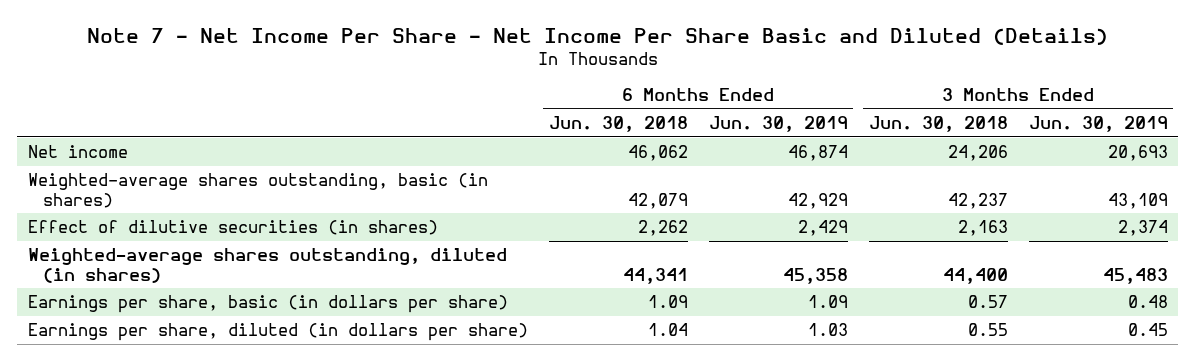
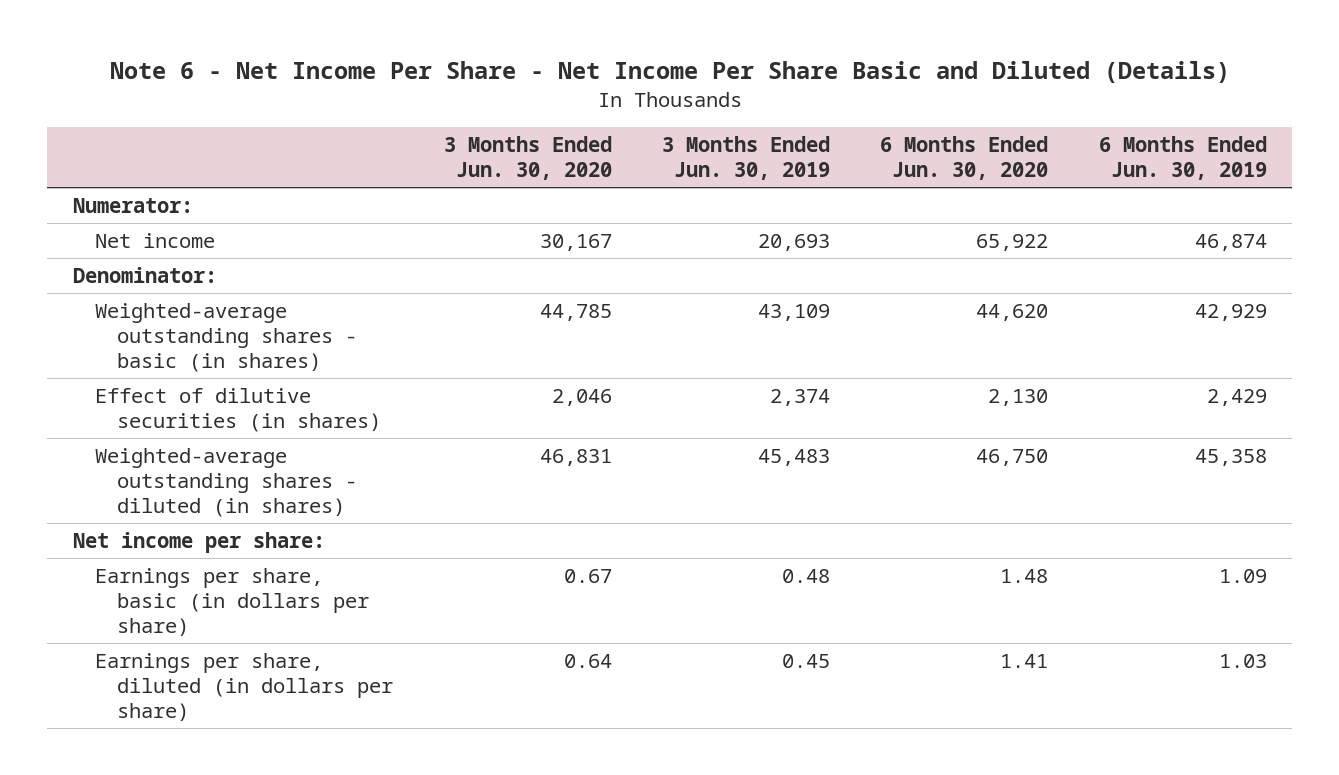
[86,27,1108,45] Note 7 - Net Income Per Share - Net Income Per Share Basic and Diluted (Details) -> [109,61,1230,84] Note 6 - Net Income Per Share - Net Income Per Share Basic and Diluted (Details)
[548,116,688,133] Jun. 30, 2018 -> none
[868,116,1008,133] Jun. 30, 2018 -> none
none -> [443,136,612,181] 3 Months Ended Jun. 30, 2020
none -> [880,136,1049,181] 6 Months Ended Jun. 30, 2020
none -> [72,198,193,214] Numerator:
none -> [72,267,217,284] Denominator:
[27,173,488,208] Weighted-average shares outstanding, basic (in shares) -> [94,303,358,373] Weighted-average outstanding shares - basic (in shares)
[27,248,507,283] Weighted-average shares outstanding, diluted (in shares) -> [94,448,358,518] Weighted-average outstanding shares - diluted (in shares)
none -> [72,532,325,554] Net income per share:

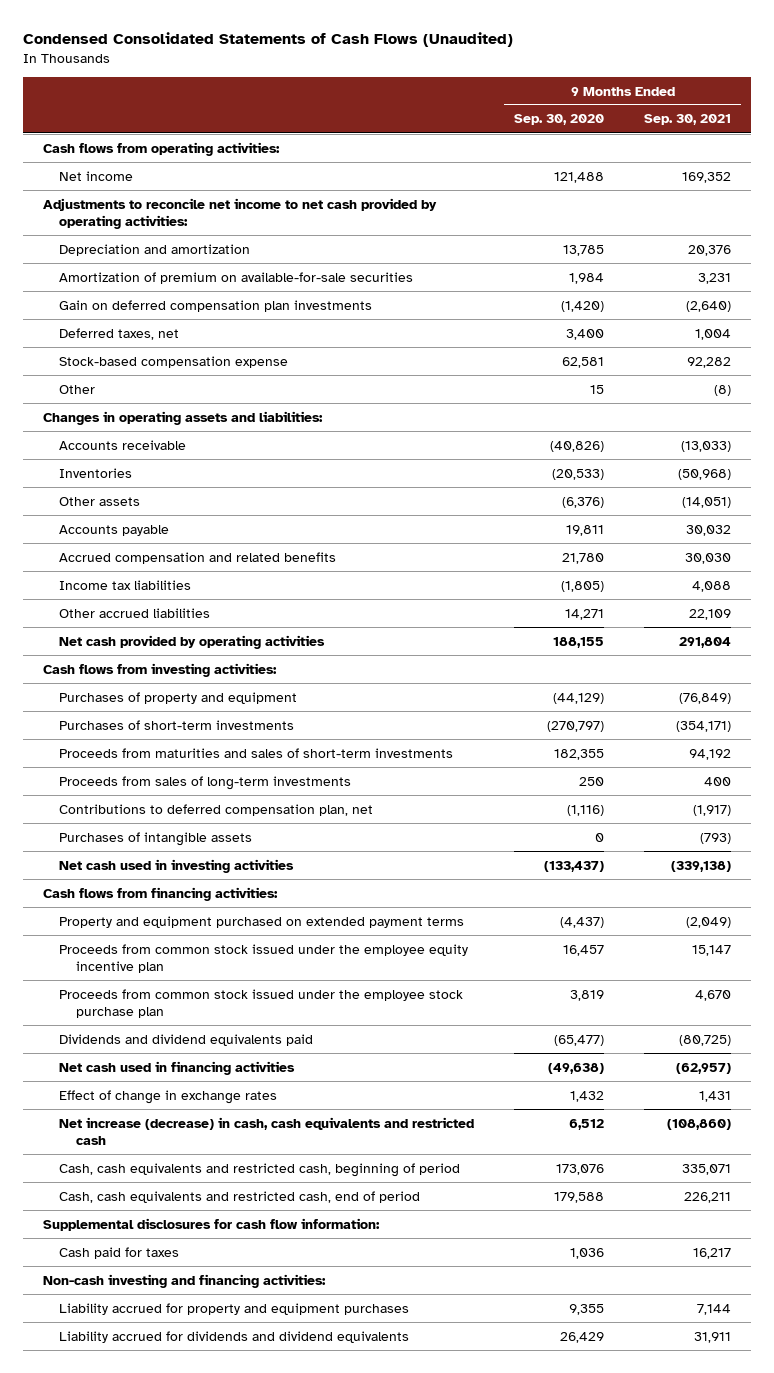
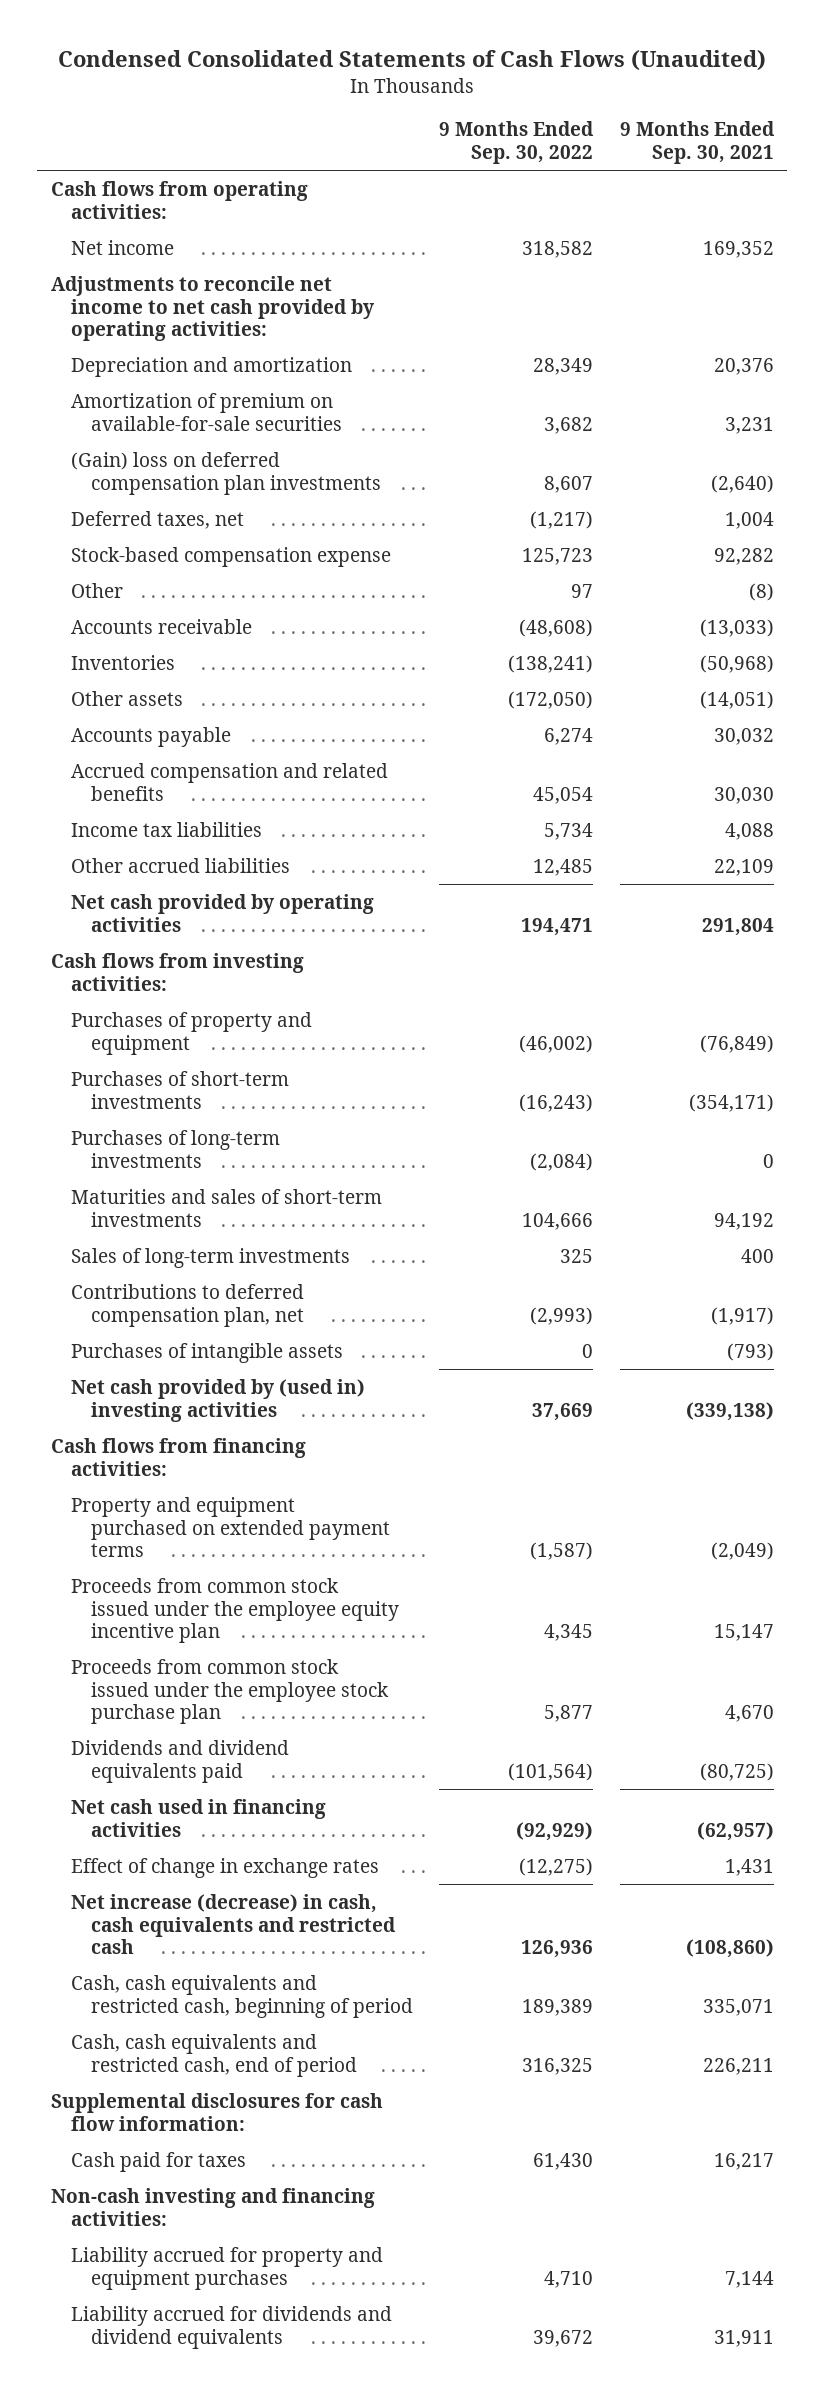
[514,114,605,126] Sep. 30, 2020 -> none
none -> [439,121,595,165] 9 Months Ended Sep. 30, 2022
[59,299,373,312] Gain on deferred compensation plan investments -> [70,451,381,495] (Gain) loss on deferred compensation plan investments
[42,410,323,425] Changes in operating assets and liabilities: -> none
none -> [70,1129,280,1168] Purchases of long-term investments
[59,747,454,758] Proceeds from maturities and sales of short-term investments -> [70,1188,382,1227] Maturities and sales of short-term investments
[59,775,352,790] Proceeds from sales of long-term investments -> [70,1247,350,1268] Sales of long-term investments
[59,858,295,873] Net cash used in investing activities -> [70,1378,365,1422] Net cash provided by (used in) investing activities

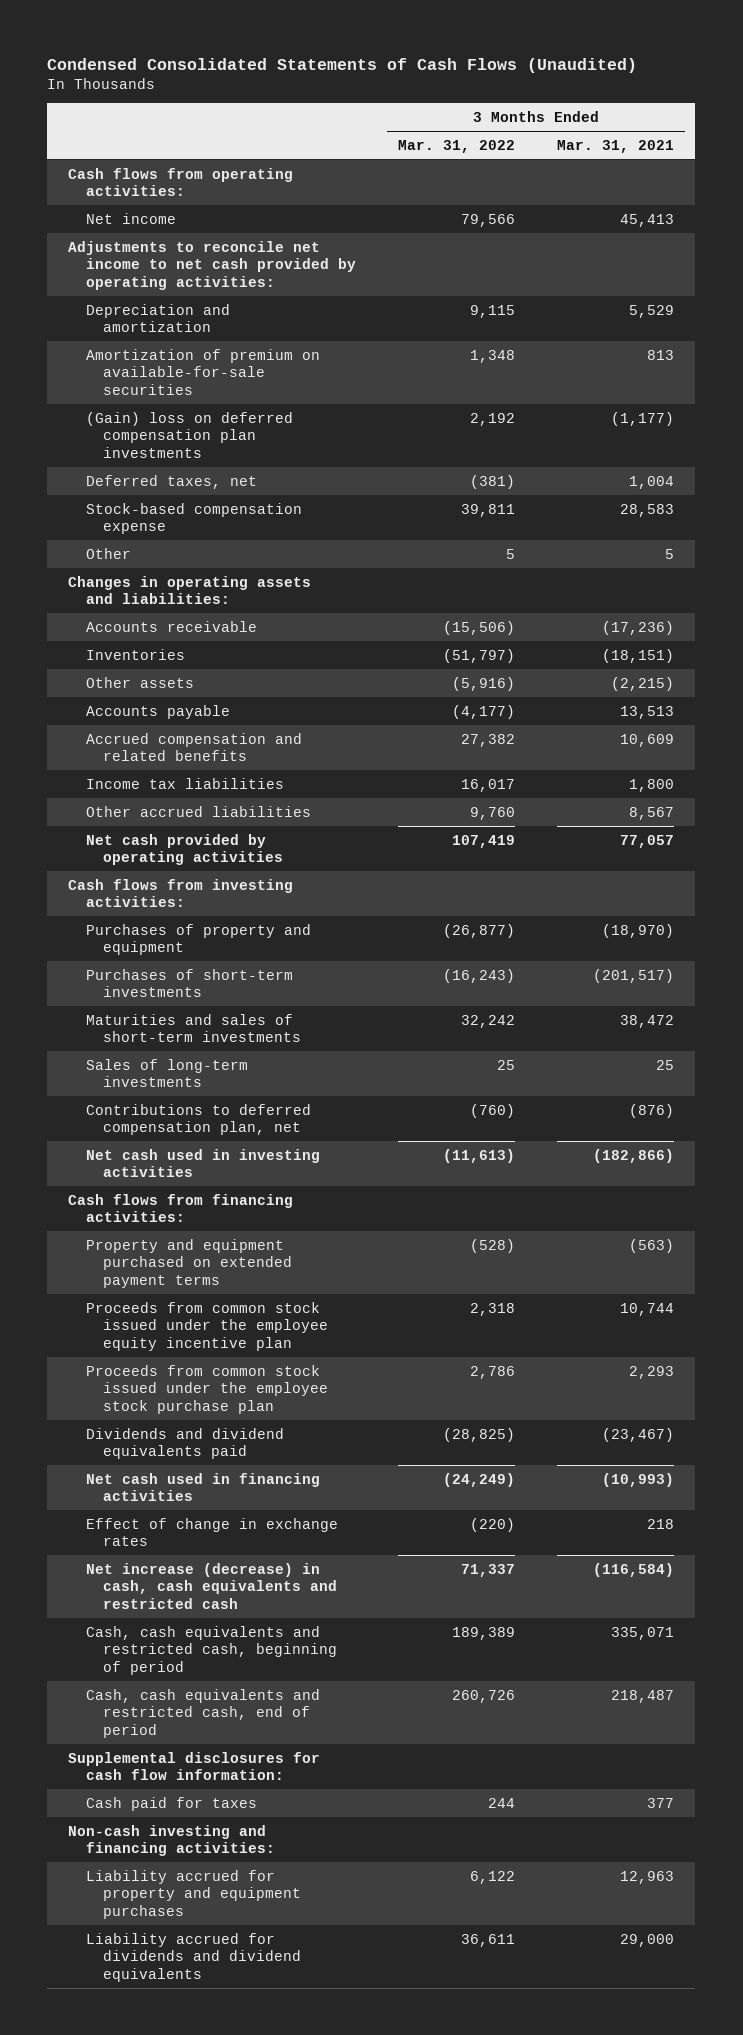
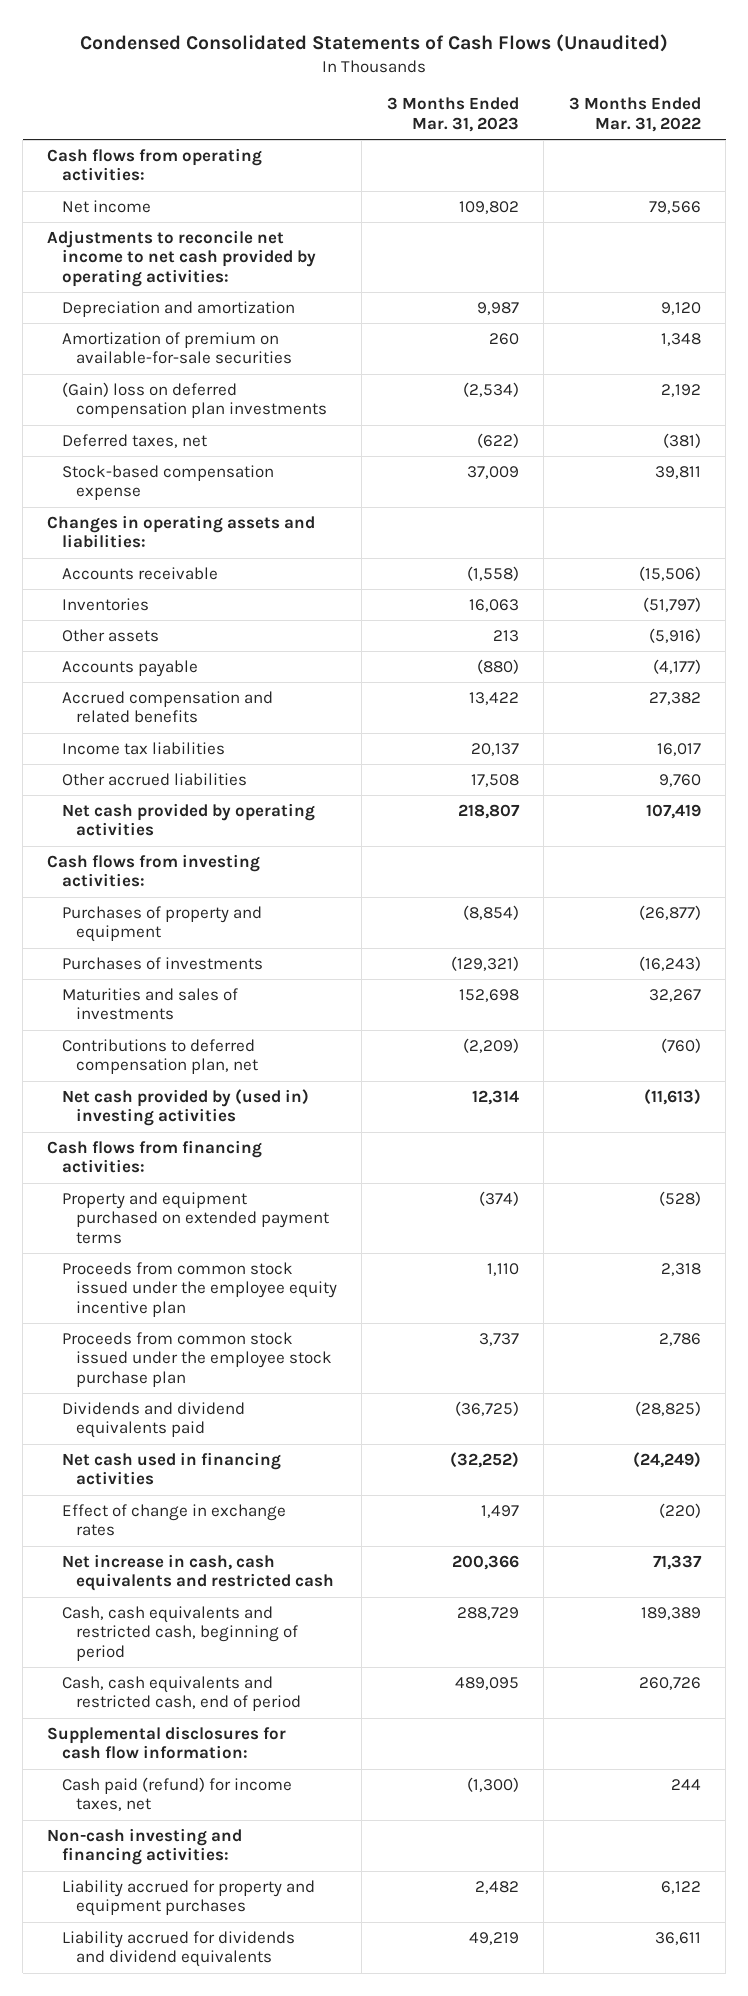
[557,139,675,153] Mar. 31, 2021 -> none
none -> [386,97,519,133] 3 Months Ended Mar. 31, 2023
[469,304,515,318] 9,115 -> [660,301,701,315] 9,120
[85,547,131,559] Other -> none
[85,1058,248,1088] Sales of long-term investments -> none
[85,968,293,998] Purchases of short-term investments -> [61,956,263,970] Purchases of investments
[85,1013,302,1043] Maturities and sales of short-term investments -> [61,987,238,1021] Maturities and sales of investments
[460,1014,515,1028] 32,242 -> [648,988,701,1002] 32,267
[85,1148,320,1178] Net cash used in investing activities -> [61,1088,309,1127] Net cash provided by (used in) investing activities
[85,1562,338,1609] Net increase (decrease) in cash, cash equivalents and restricted cash -> [61,1553,334,1592] Net increase in cash, cash equivalents and restricted cash
[85,1796,257,1811] Cash paid for taxes -> [61,1776,292,1812] Cash paid (refund) for income taxes, net

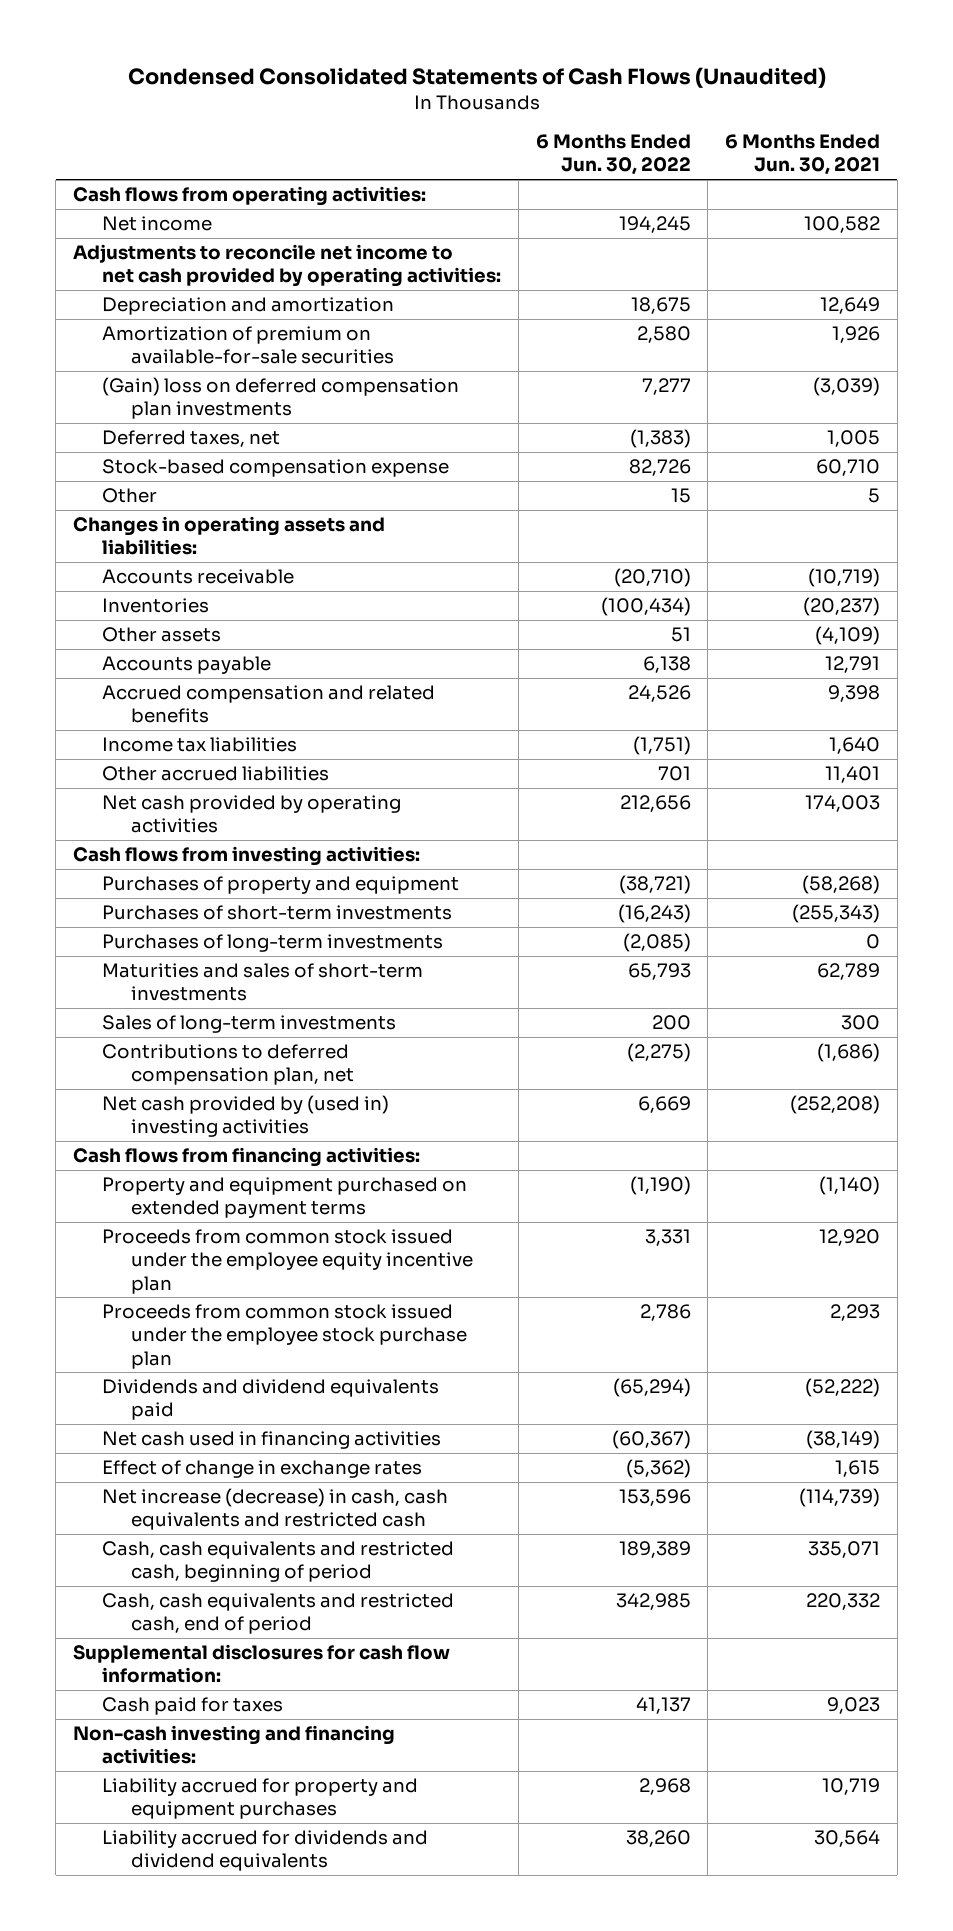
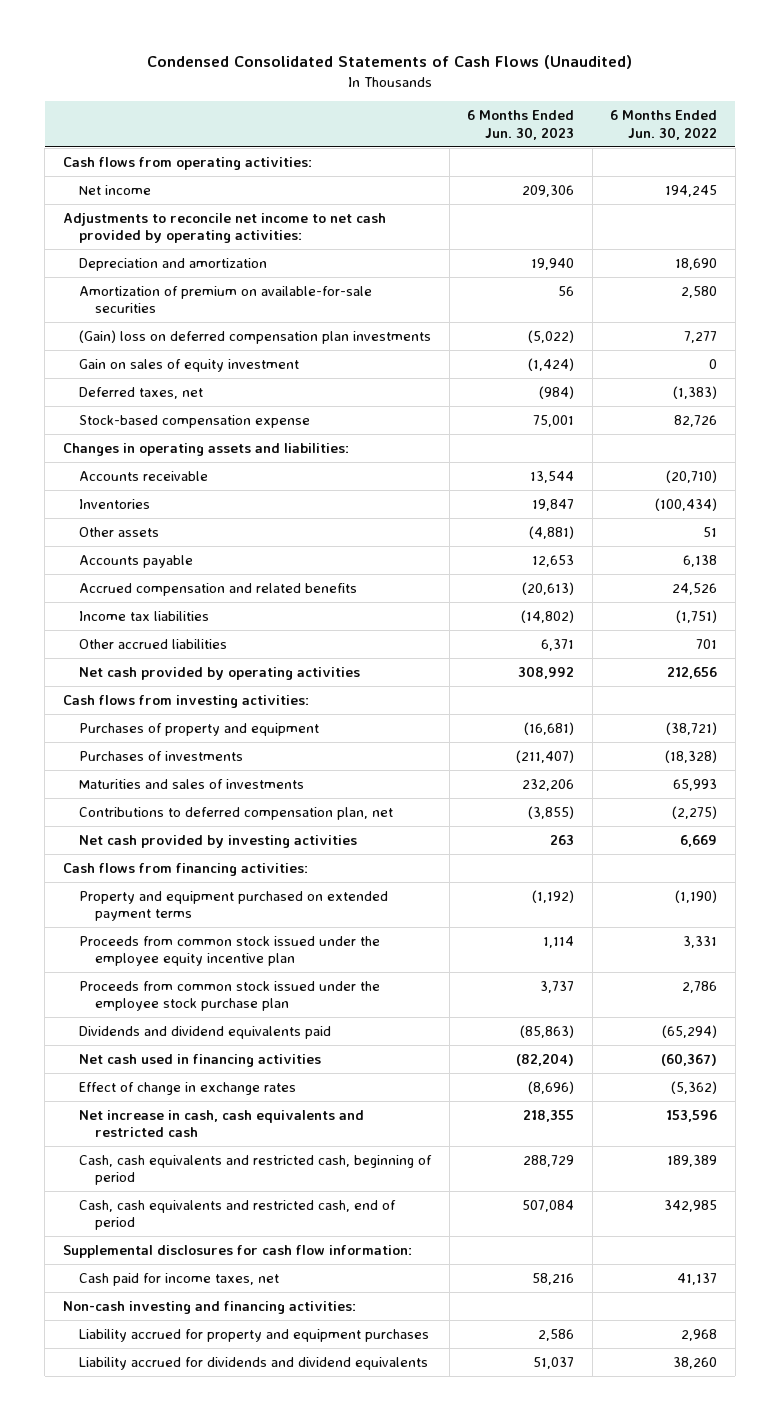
[725,134,881,176] 6 Months Ended Jun. 30, 2021 -> none
none -> [467,110,575,140] 6 Months Ended Jun. 30, 2023
[630,297,691,315] 18,675 -> [675,257,718,270] 18,690
none -> [79,358,300,372] Gain on sales of equity investment
[101,488,157,504] Other -> none
[101,934,443,953] Purchases of long-term investments -> none
[101,1015,396,1034] Sales of long-term investments -> none
[101,905,452,921] Purchases of short-term investments -> [79,750,244,761] Purchases of investments
[617,904,691,924] (16,243) -> [665,749,718,763] (18,328)
[101,963,423,1002] Maturities and sales of short-term investments -> [79,778,305,789] Maturities and sales of investments
[627,963,691,981] 65,793 -> [673,778,718,791] 65,993
[101,1095,389,1138] Net cash provided by (used in) investing activities -> [79,834,358,848] Net cash provided by investing activities
[101,1488,448,1531] Net increase (decrease) in cash, cash equivalents and restricted cash -> [79,1109,365,1138] Net increase in cash, cash equivalents and restricted cash
[101,1697,283,1716] Cash paid for taxes -> [79,1272,280,1286] Cash paid for income taxes, net

